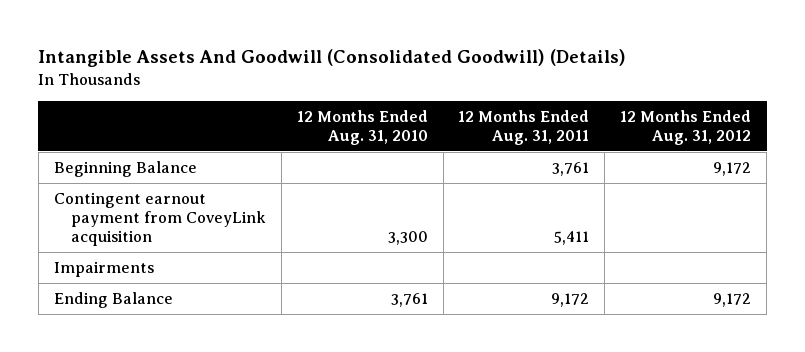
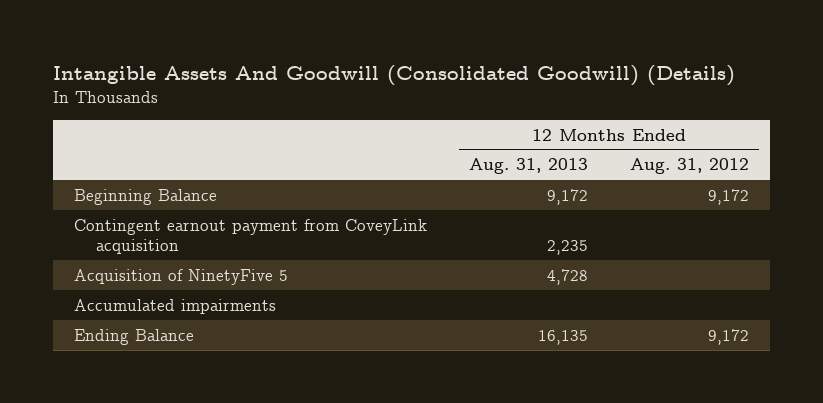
[296,109,428,146] 12 Months Ended Aug. 31, 2010 -> none
[458,109,590,146] 12 Months Ended Aug. 31, 2011 -> none
none -> [469,158,589,175] Aug. 31, 2013
none -> [74,268,289,285] Acquisition of NinetyFive 5
[53,260,154,277] Impairments -> [74,298,277,314] Accumulated impairments

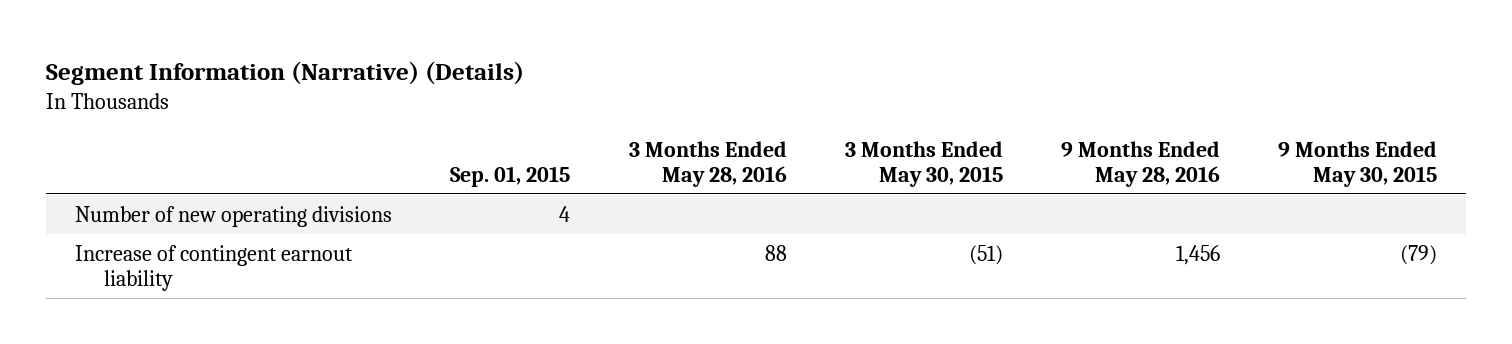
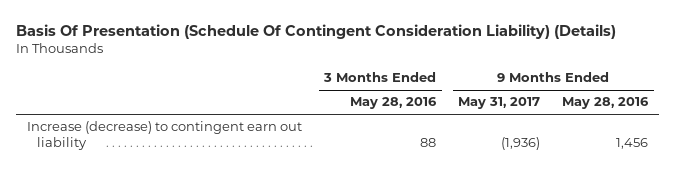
[46,60,525,85] Segment Information (Narrative) (Details) -> [16,23,617,39] Basis Of Presentation (Schedule Of Contingent Consideration Liability) (Details)
[450,166,571,188] Sep. 01, 2015 -> none
[844,140,1003,188] 3 Months Ended May 30, 2015 -> none
[1278,140,1438,188] 9 Months Ended May 30, 2015 -> none
none -> [458,97,541,110] May 31, 2017
[75,205,393,227] Number of new operating divisions -> none
[75,244,354,291] Increase of contingent earnout liability -> [27,121,303,150] Increase (decrease) to contingent earn out liability

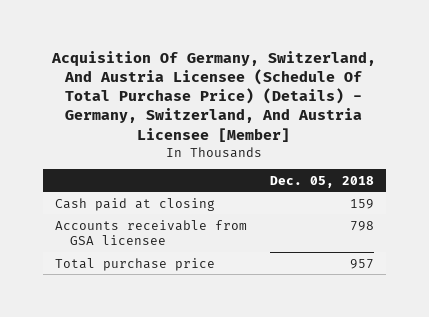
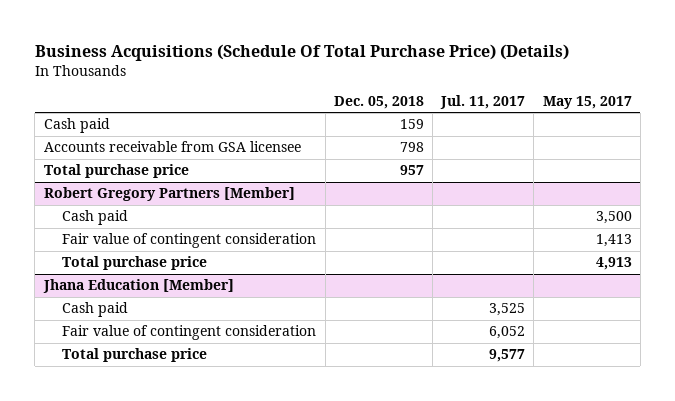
[51,50,377,142] Acquisition Of Germany, Switzerland, And Austria Licensee (Schedule Of Total Purchase Price) (Details) - Germany, Switzerland, And Austria Licensee [Member] -> [34,43,569,61] Business Acquisitions (Schedule Of Total Purchase Price) (Details)
none -> [440,95,526,110] Jul. 11, 2017
none -> [542,96,632,110] May 15, 2017
[54,197,215,211] Cash paid at closing -> [43,118,110,134] Cash paid
none -> [43,187,295,202] Robert Gregory Partners [Member]
none -> [62,210,129,226] Cash paid
none -> [62,233,317,249] Fair value of contingent consideration
none -> [62,256,208,271] Total purchase price
none -> [42,279,234,294] Jhana Education [Member]
none -> [62,302,129,318] Cash paid
none -> [62,325,317,341] Fair value of contingent consideration
none -> [62,348,208,363] Total purchase price

